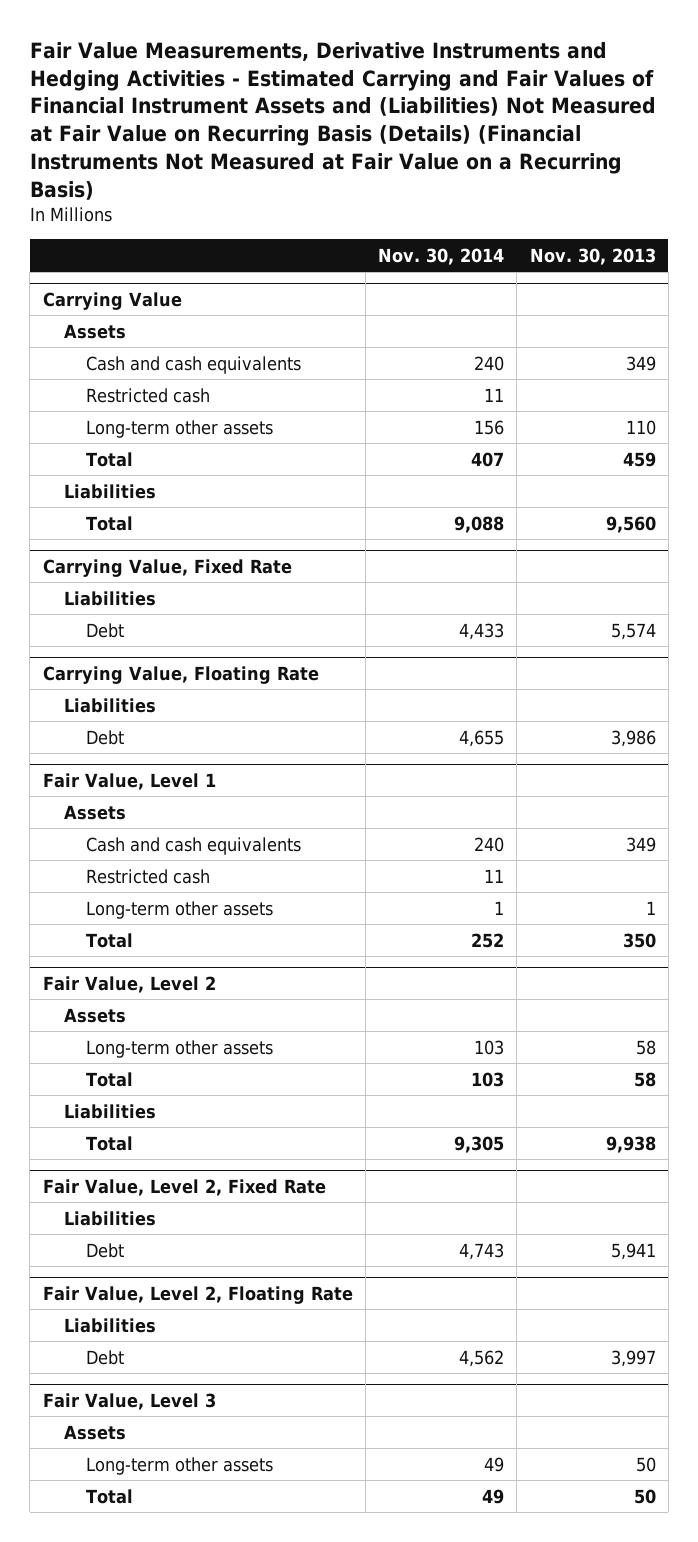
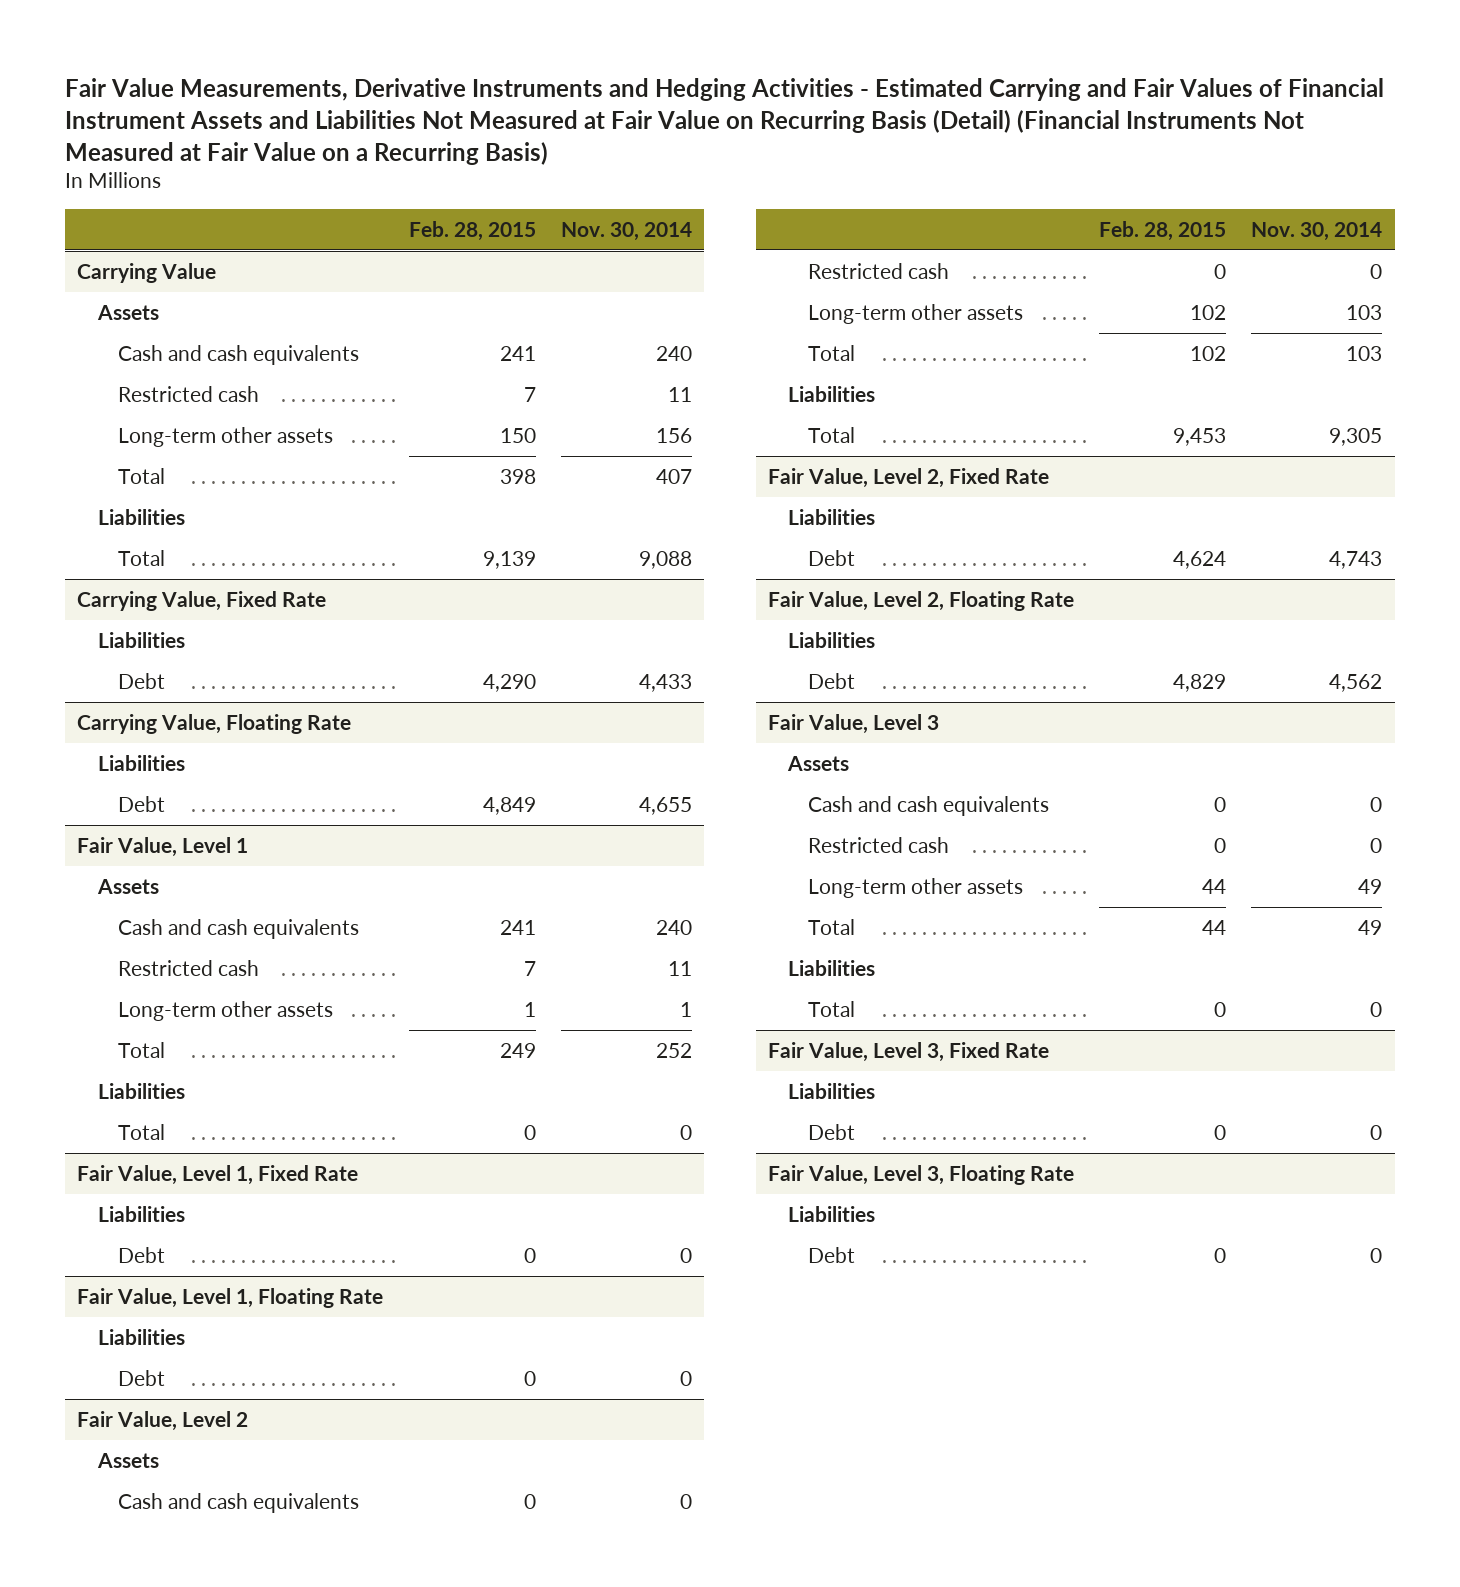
[29,41,656,200] Fair Value Measurements, Derivative Instruments and Hedging Activities - Estimated Carrying and Fair Values of Financial Instrument Assets and (Liabilities) Not Measured at Fair Value on Recurring Basis (Details) (Financial Instruments Not Measured at Fair Value on a Recurring Basis) -> [64,77,1384,165] Fair Value Measurements, Derivative Instruments and Hedging Activities - Estimated Carrying and Fair Values of Financial Instrument Assets and Liabilities Not Measured at Fair Value on Recurring Basis (Detail) (Financial Instruments Not Measured at Fair Value on a Recurring Basis)
[529,247,656,265] Nov. 30, 2013 -> none
none -> [408,220,536,241] Feb. 28, 2015
none -> [97,1082,185,1099] Liabilities
none -> [117,1123,165,1140] Total
none -> [77,1164,359,1185] Fair Value, Level 1, Fixed Rate
none -> [97,1205,185,1222] Liabilities
none -> [117,1246,165,1263] Debt
none -> [77,1287,384,1308] Fair Value, Level 1, Floating Rate
none -> [97,1328,185,1345] Liabilities
none -> [117,1369,165,1386] Debt
none -> [117,1492,359,1513] Cash and cash equivalents
none -> [808,262,950,279] Restricted cash
none -> [808,795,1050,816] Cash and cash equivalents
none -> [808,836,950,853] Restricted cash
none -> [788,959,876,976] Liabilities
none -> [808,1000,856,1017] Total
none -> [768,1041,1050,1062] Fair Value, Level 3, Fixed Rate
none -> [788,1082,876,1099] Liabilities
none -> [808,1123,856,1140] Debt
none -> [768,1164,1075,1185] Fair Value, Level 3, Floating Rate
none -> [788,1205,876,1222] Liabilities
none -> [808,1246,856,1263] Debt

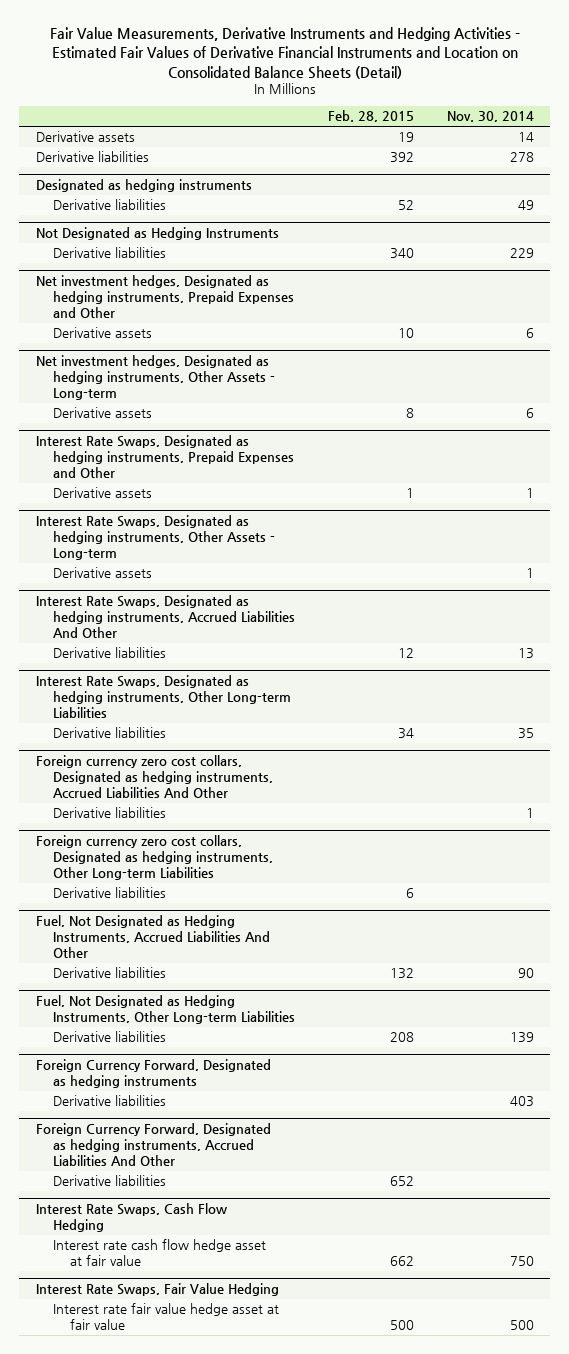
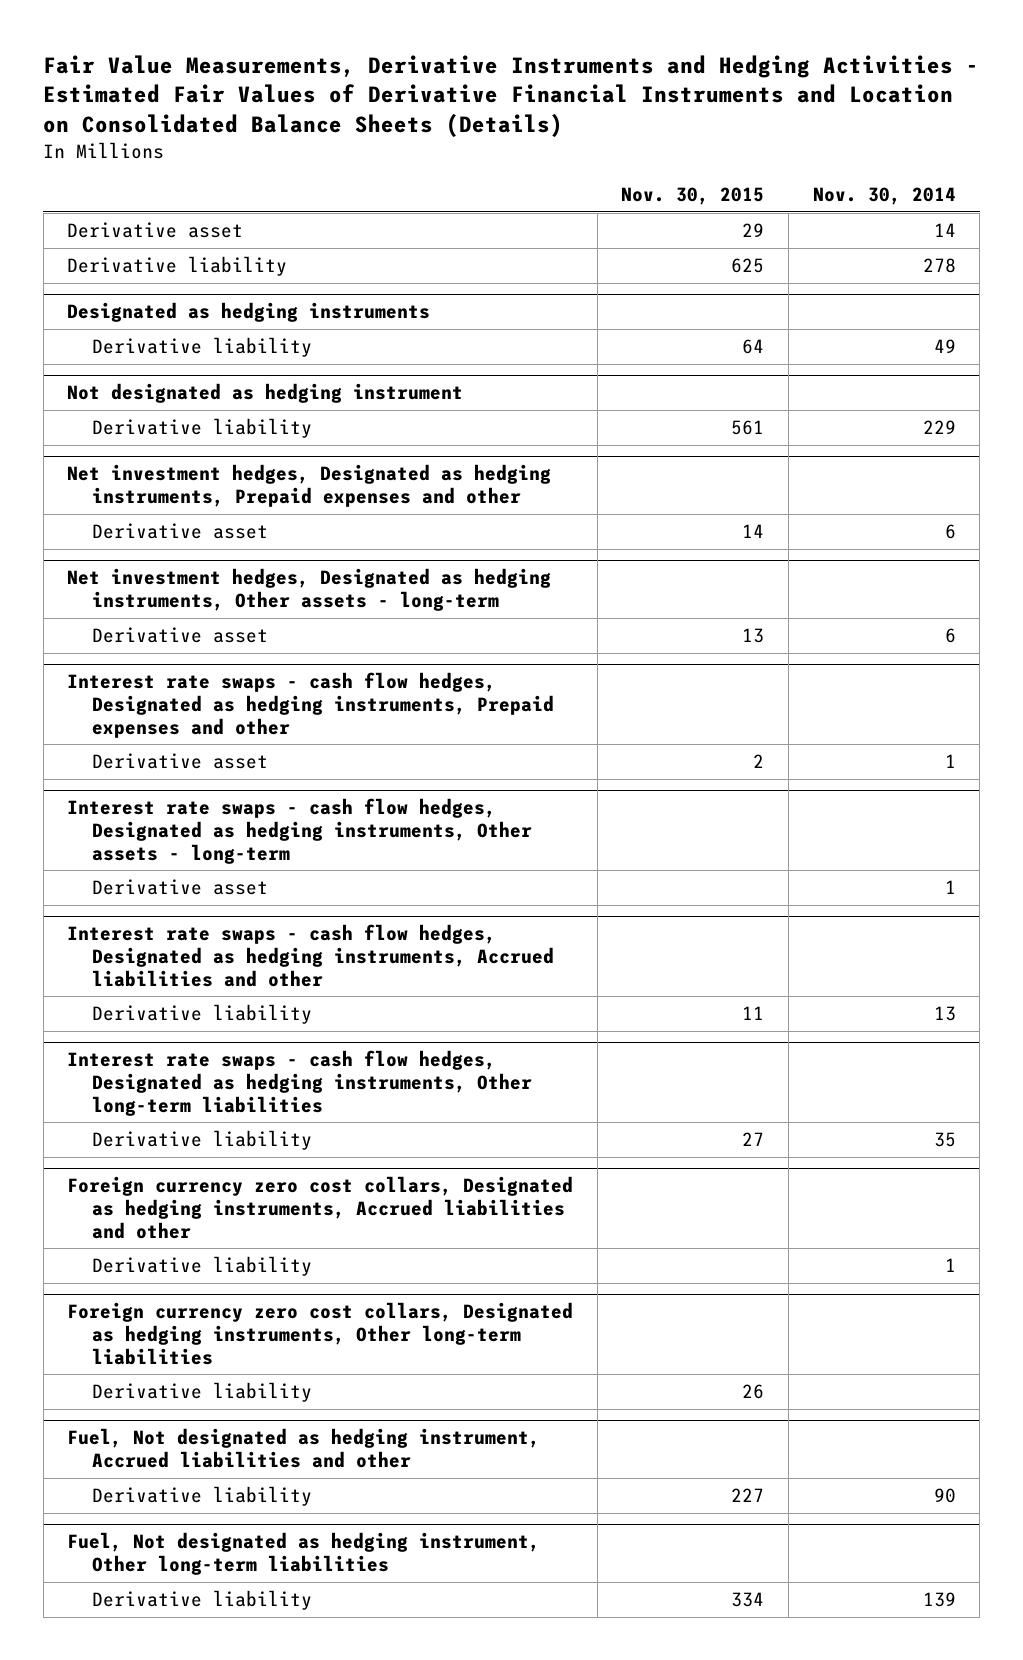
[49,27,520,79] Fair Value Measurements, Derivative Instruments and Hedging Activities - Estimated Fair Values of Derivative Financial Instruments and Location on Consolidated Balance Sheets (Detail) -> [43,54,980,138] Fair Value Measurements, Derivative Instruments and Hedging Activities - Estimated Fair Values of Derivative Financial Instruments and Location on Consolidated Balance Sheets (Details)
[327,110,414,123] Feb. 28, 2015 -> none
none -> [621,187,765,206] Nov. 30, 2015
[35,131,135,143] Derivative assets -> [67,221,244,238] Derivative asset
[35,151,149,163] Derivative liabilities -> [67,255,288,276] Derivative liability
[35,1059,271,1089] Foreign Currency Forward, Designated as hedging instruments -> none
[52,1095,166,1107] Derivative liabilities -> none
[35,1123,271,1167] Foreign Currency Forward, Designated as hedging instruments, Accrued Liabilities And Other -> none
[52,1175,166,1187] Derivative liabilities -> none
[35,1203,228,1233] Interest Rate Swaps, Cash Flow Hedging -> none
[52,1239,266,1267] Interest rate cash flow hedge asset at fair value -> none
[35,1283,279,1297] Interest Rate Swaps, Fair Value Hedging -> none
[52,1303,279,1331] Interest rate fair value hedge asset at fair value -> none
[52,199,166,211] Derivative liabilities -> [92,336,313,357] Derivative liability
[35,227,279,241] Not Designated as Hedging Instruments -> [67,383,464,404] Not designated as hedging instrument
[52,247,166,259] Derivative liabilities -> [92,417,313,438] Derivative liability
[35,275,294,319] Net investment hedges, Designated as hedging instruments, Prepaid Expenses and Other -> [67,464,552,508] Net investment hedges, Designated as hedging instruments, Prepaid expenses and other
[52,327,152,339] Derivative assets -> [92,522,269,539] Derivative asset
[35,355,275,401] Net investment hedges, Designated as hedging instruments, Other Assets - Long-term -> [67,568,552,612] Net investment hedges, Designated as hedging instruments, Other assets - long-term
[52,407,152,419] Derivative assets -> [92,626,269,643] Derivative asset
[35,435,294,479] Interest Rate Swaps, Designated as hedging instruments, Prepaid Expenses and Other -> [67,672,555,738] Interest rate swaps - cash flow hedges, Designated as hedging instruments, Prepaid expenses and other
[52,487,152,499] Derivative assets -> [92,752,269,769] Derivative asset
[35,515,275,561] Interest Rate Swaps, Designated as hedging instruments, Other Assets - Long-term -> [67,798,533,864] Interest rate swaps - cash flow hedges, Designated as hedging instruments, Other assets - long-term
[52,567,152,579] Derivative assets -> [92,878,269,895] Derivative asset
[35,595,295,639] Interest Rate Swaps, Designated as hedging instruments, Accrued Liabilities And Other -> [67,924,555,987] Interest rate swaps - cash flow hedges, Designated as hedging instruments, Accrued liabilities and other
[52,647,166,659] Derivative liabilities -> [92,1003,313,1024] Derivative liability
[35,675,291,719] Interest Rate Swaps, Designated as hedging instruments, Other Long-term Liabilities -> [67,1050,533,1116] Interest rate swaps - cash flow hedges, Designated as hedging instruments, Other long-term liabilities
[52,727,166,739] Derivative liabilities -> [92,1129,313,1150] Derivative liability
[35,755,273,799] Foreign currency zero cost collars, Designated as hedging instruments, Accrued Liabilities And Other -> [67,1176,574,1239] Foreign currency zero cost collars, Designated as hedging instruments, Accrued liabilities and other
[52,807,166,819] Derivative liabilities -> [92,1255,313,1276] Derivative liability
[35,835,273,881] Foreign currency zero cost collars, Designated as hedging instruments, Other Long-term Liabilities -> [67,1302,574,1365] Foreign currency zero cost collars, Designated as hedging instruments, Other long-term liabilities
[52,887,166,899] Derivative liabilities -> [92,1381,313,1402] Derivative liability
[35,915,270,959] Fuel, Not Designated as Hedging Instruments, Accrued Liabilities And Other -> [67,1428,541,1469] Fuel, Not designated as hedging instrument, Accrued liabilities and other
[52,967,166,979] Derivative liabilities -> [92,1485,313,1506] Derivative liability
[35,995,295,1025] Fuel, Not Designated as Hedging Instruments, Other Long-term Liabilities -> [67,1532,541,1576] Fuel, Not designated as hedging instrument, Other long-term liabilities
[52,1031,166,1043] Derivative liabilities -> [92,1589,313,1610] Derivative liability

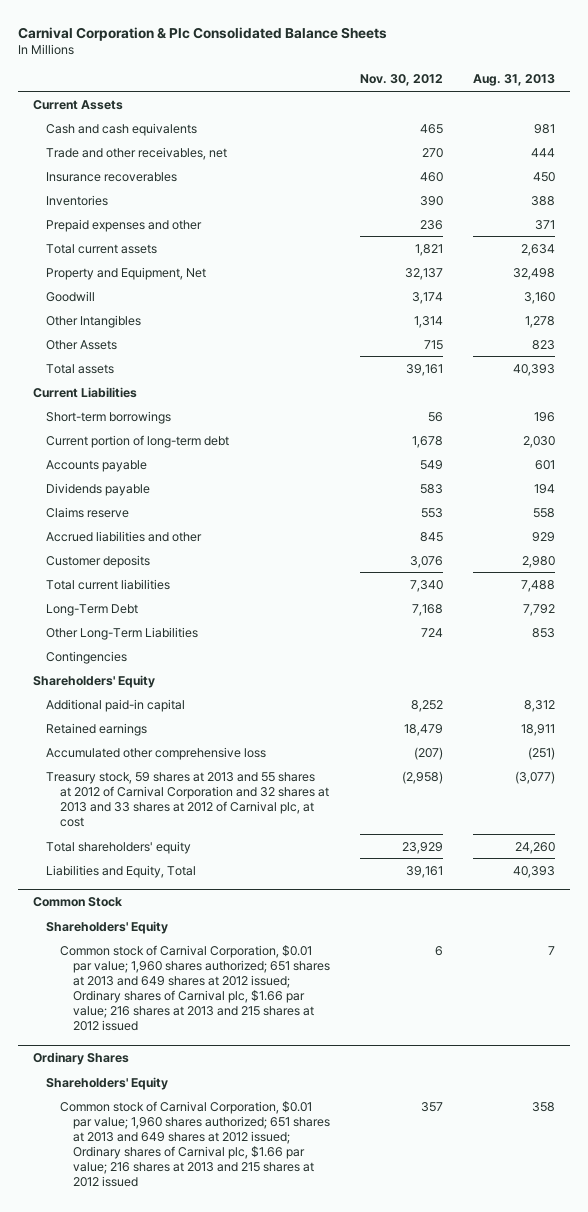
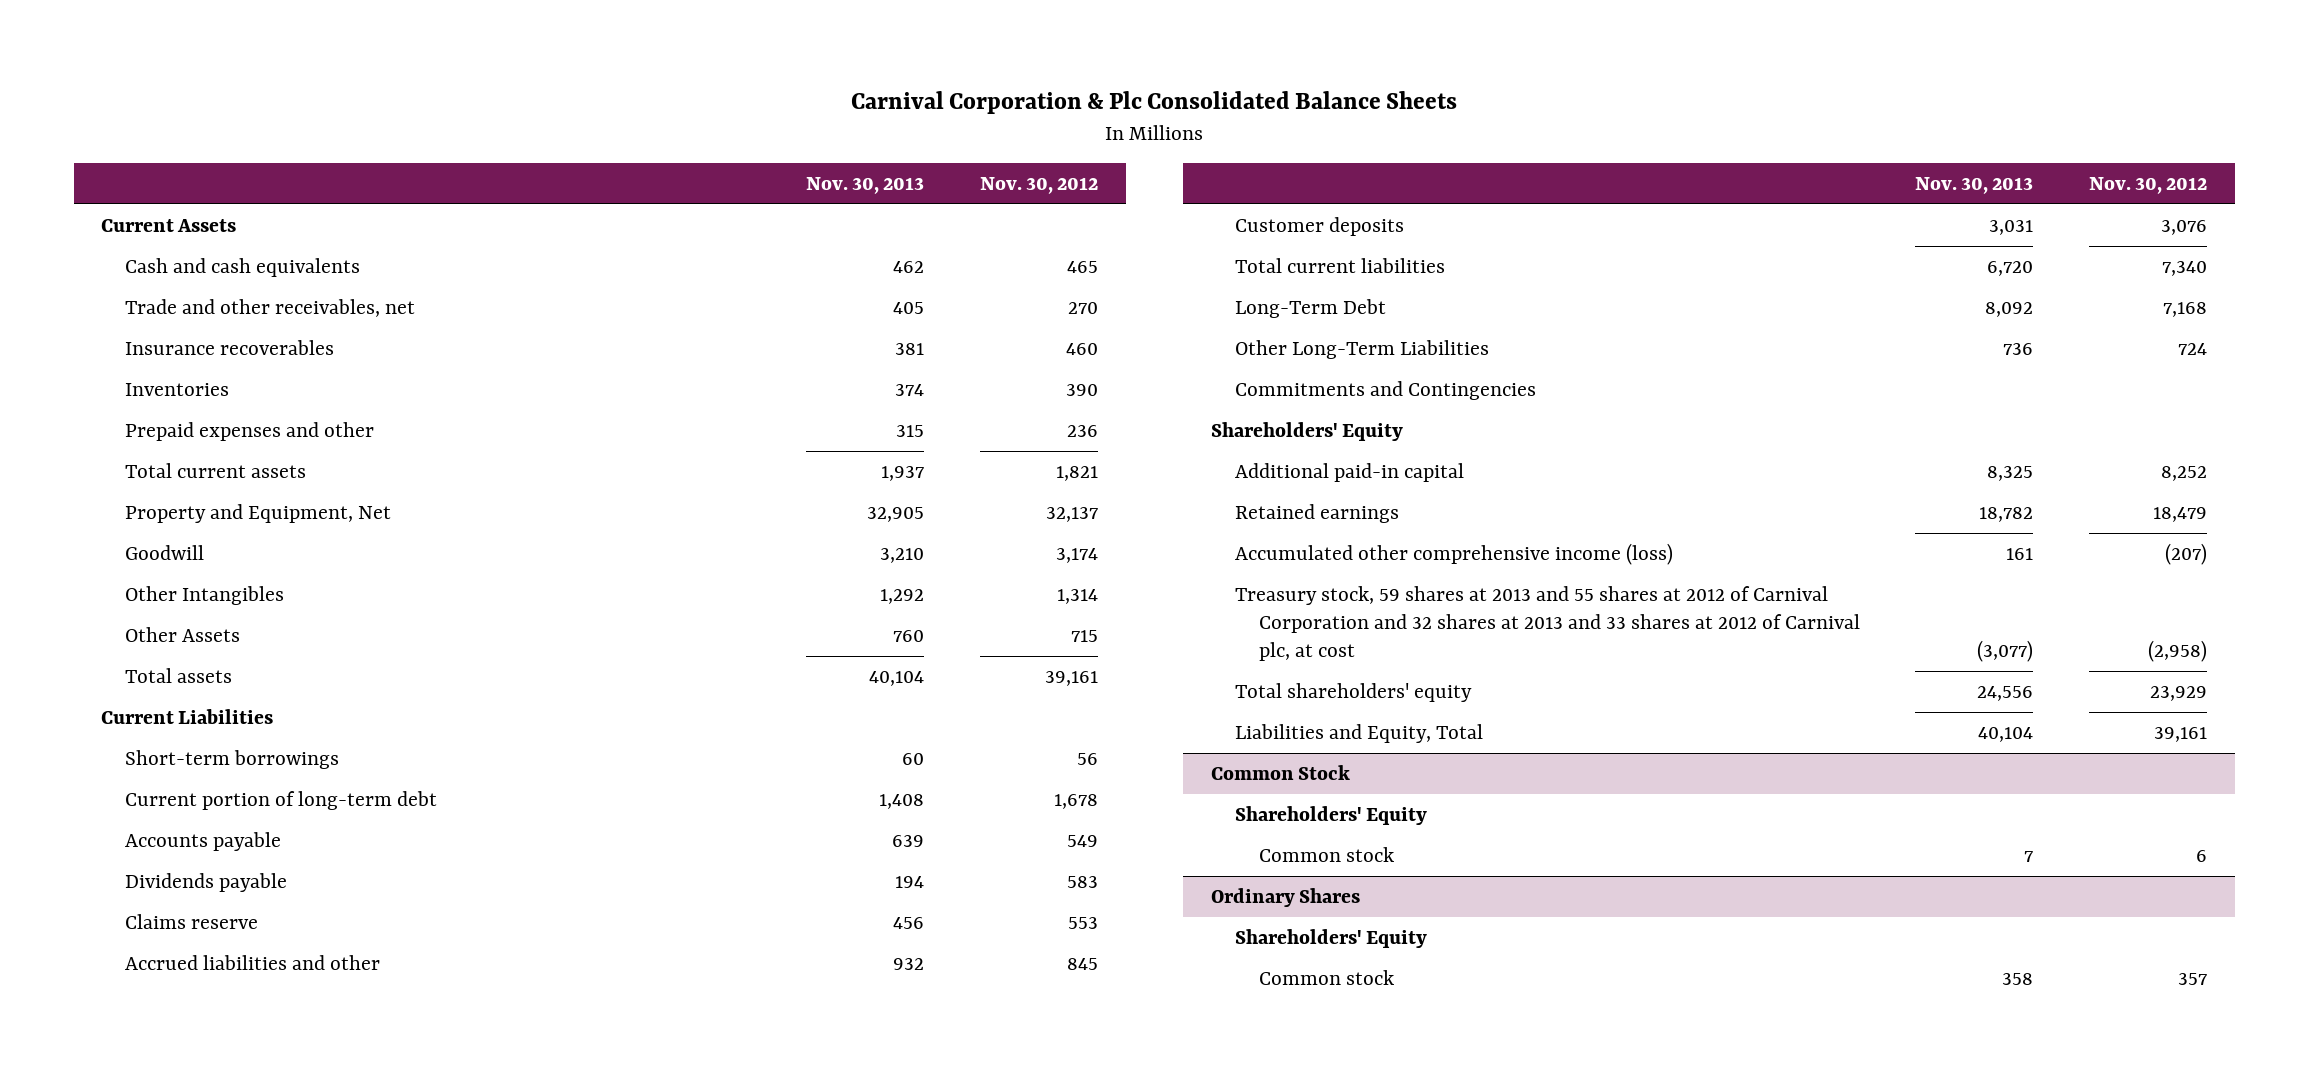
[472,74,555,87] Aug. 31, 2013 -> none
none -> [806,177,925,195] Nov. 30, 2013
[46,650,128,664] Contingencies -> [1234,380,1536,400] Commitments and Contingencies
[46,746,267,760] Accumulated other comprehensive loss -> [1234,542,1673,565] Accumulated other comprehensive income (loss)
[59,944,330,1032] Common stock of Carnival Corporation, $0.01 par value; 1,960 shares authorized; 651 shares at 2013 and 649 shares at 2012 issued; Ordinary shares of Carnival plc, $1.66 par value; 216 shares at 2013 and 215 shares at 2012 issued -> [1258,846,1394,862] Common stock
[59,1100,330,1188] Common stock of Carnival Corporation, $0.01 par value; 1,960 shares authorized; 651 shares at 2013 and 649 shares at 2012 issued; Ordinary shares of Carnival plc, $1.66 par value; 216 shares at 2013 and 215 shares at 2012 issued -> [1258,969,1394,985] Common stock

